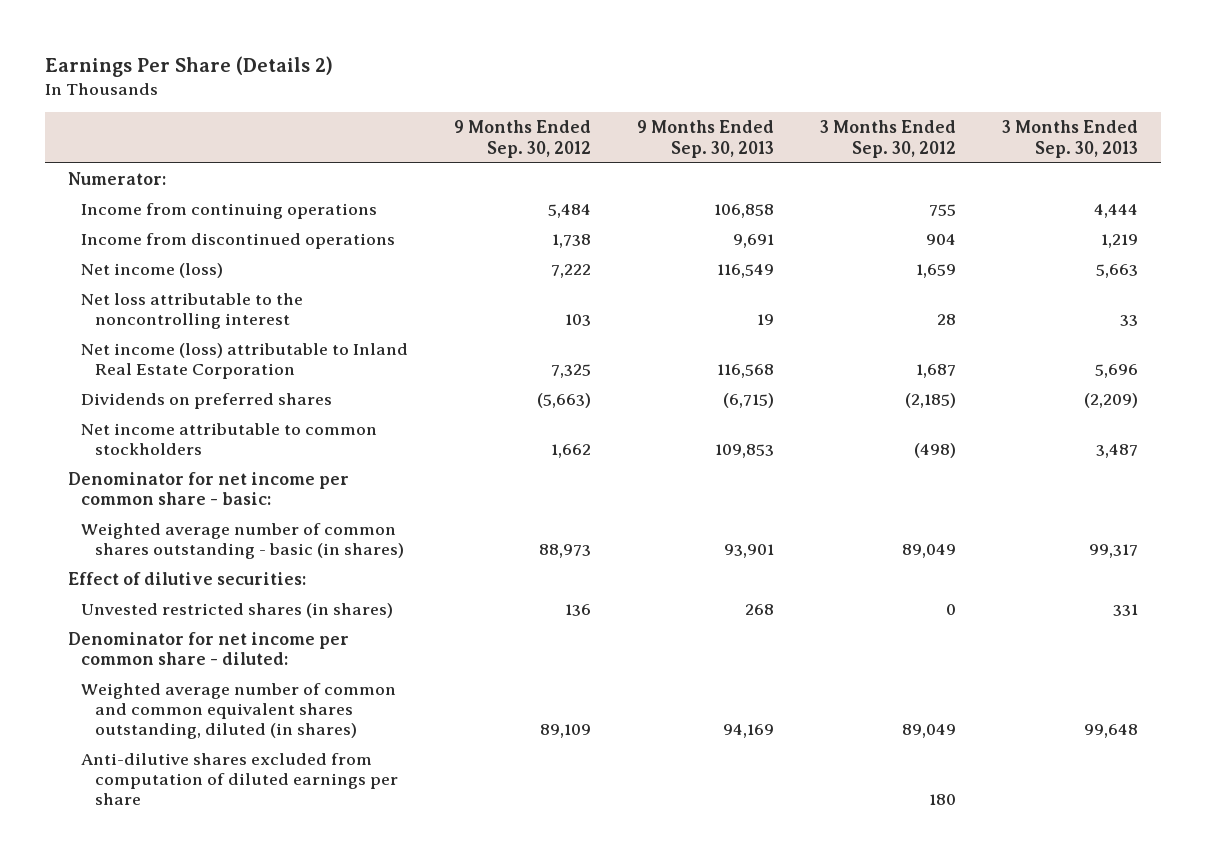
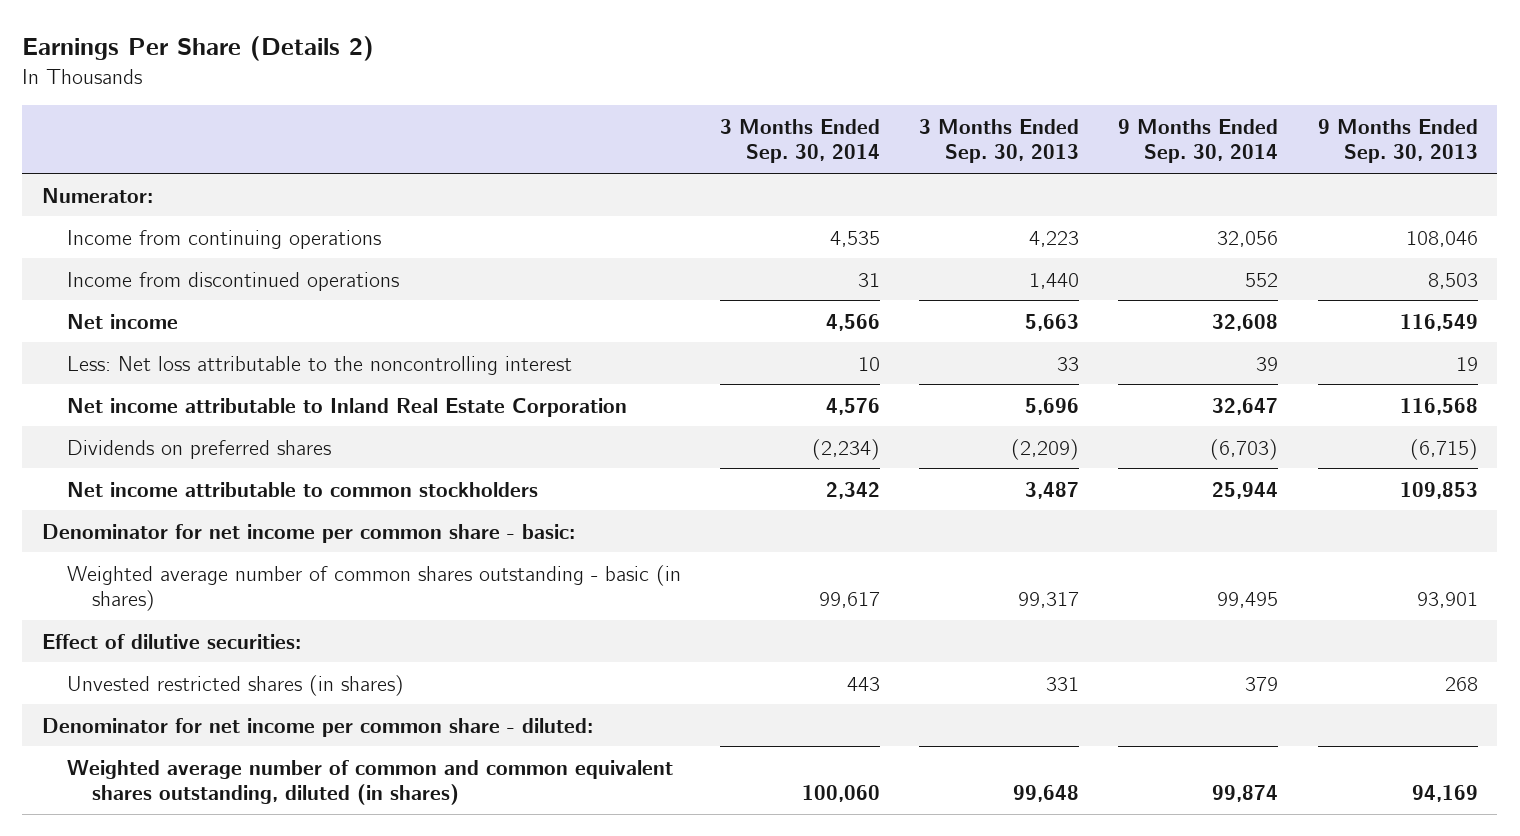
[454,120,592,158] 9 Months Ended Sep. 30, 2012 -> none
[820,120,957,158] 3 Months Ended Sep. 30, 2012 -> none
none -> [719,118,880,164] 3 Months Ended Sep. 30, 2014
none -> [1118,118,1279,164] 9 Months Ended Sep. 30, 2014
[714,203,775,218] 106,858 -> [1405,230,1478,247] 108,046
[1093,203,1138,218] 4,444 -> [1029,230,1080,247] 4,223
[733,233,775,248] 9,691 -> [1427,272,1478,289] 8,503
[1100,233,1138,248] 1,219 -> [1029,272,1080,289] 1,440
[81,262,224,278] Net income (loss) -> [66,313,178,329] Net income
[81,292,304,330] Net loss attributable to the noncontrolling interest -> [66,355,572,375] Less: Net loss attributable to the noncontrolling interest
[81,342,409,380] Net income (loss) attributable to Inland Real Estate Corporation -> [66,397,627,417] Net income attributable to Inland Real Estate Corporation
[81,752,398,806] Anti-dilutive shares excluded from computation of diluted earnings per share -> none

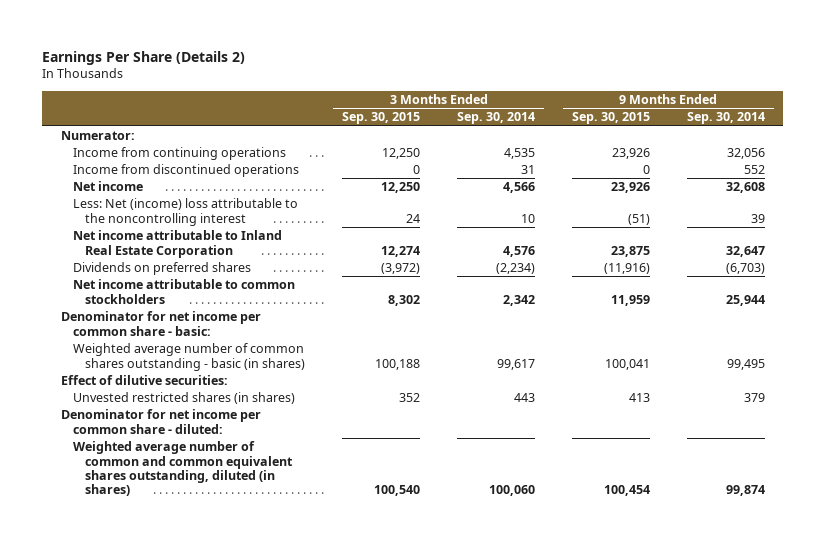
[919,118,1080,164] 3 Months Ended Sep. 30, 2013 -> none
[1317,118,1478,164] 9 Months Ended Sep. 30, 2013 -> none
none -> [342,112,421,125] Sep. 30, 2015
none -> [571,112,650,125] Sep. 30, 2015
[66,355,572,375] Less: Net loss attributable to the noncontrolling interest -> [73,198,299,226] Less: Net (income) loss attributable to the noncontrolling interest

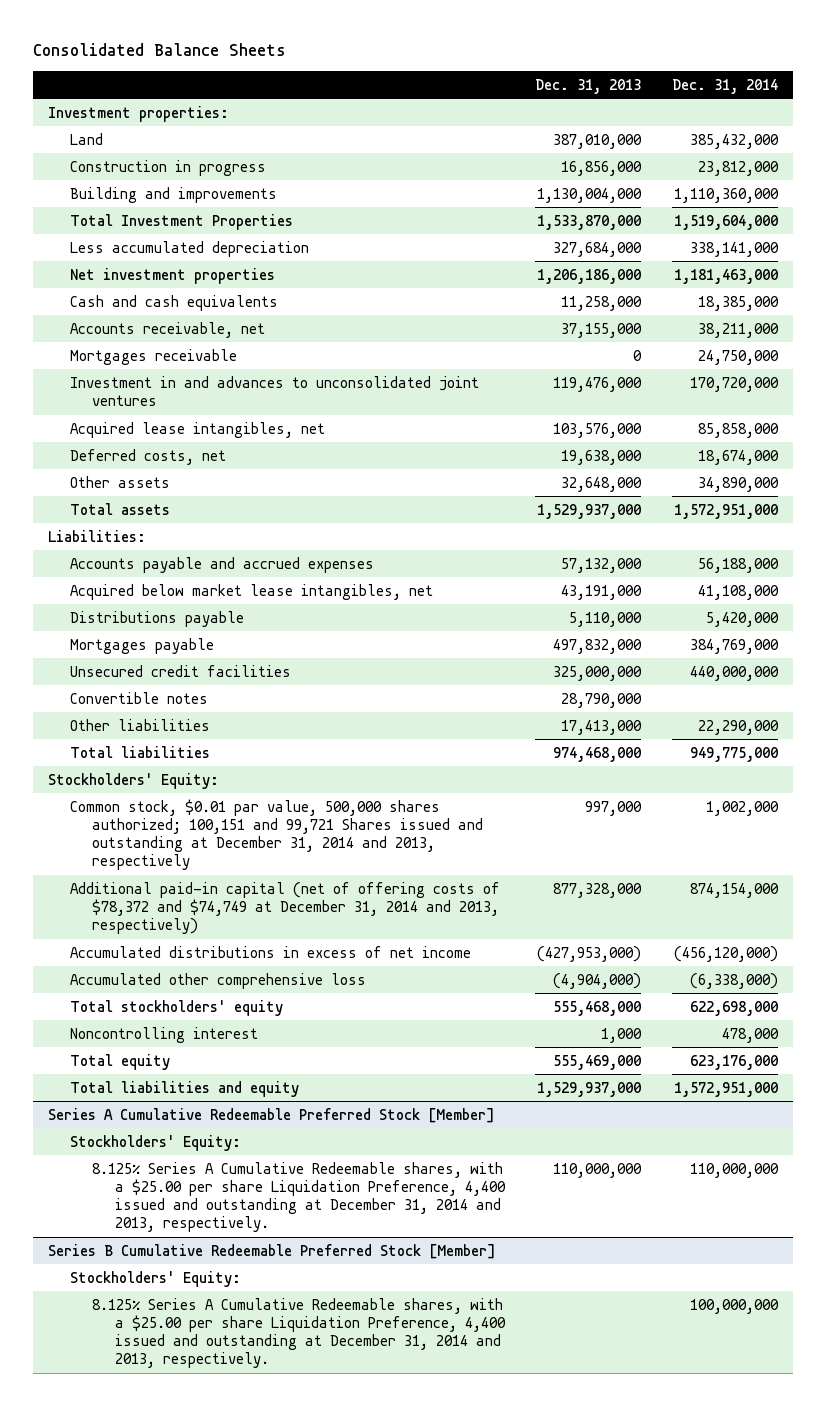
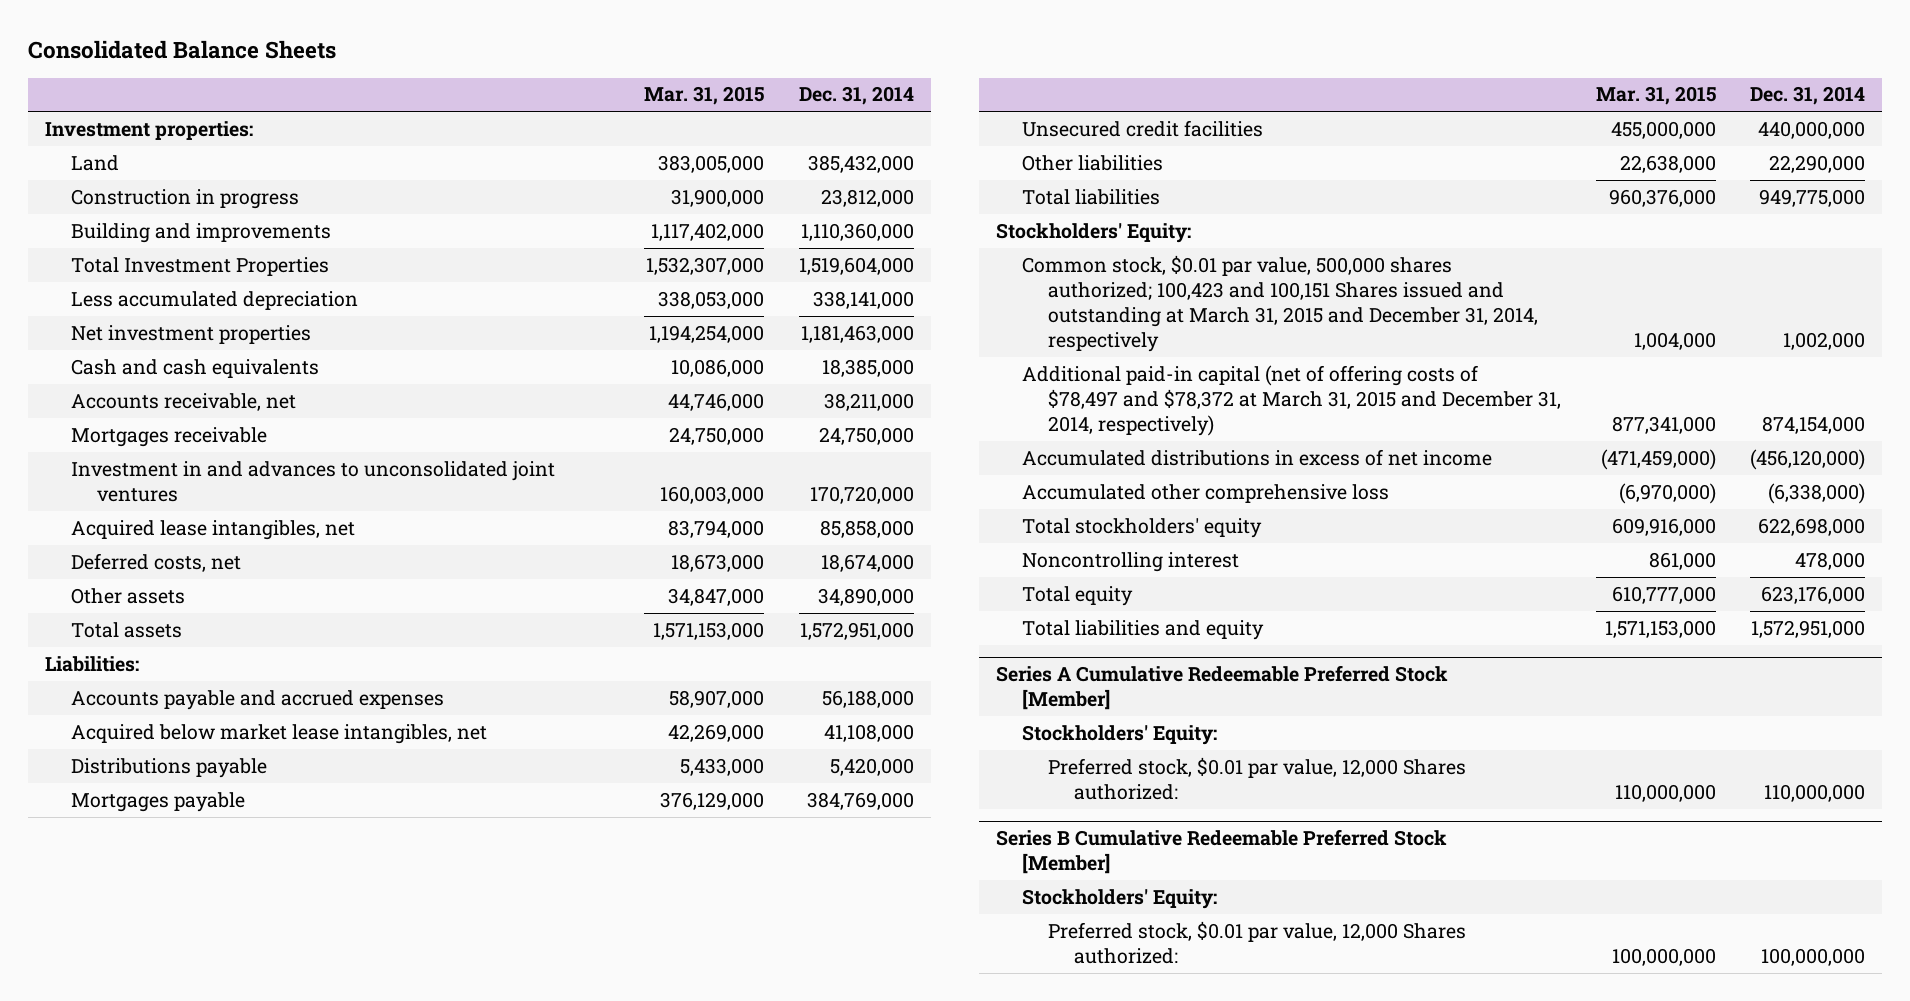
[535,78,642,94] Dec. 31, 2013 -> none
none -> [644,86,765,106] Mar. 31, 2015
[70,691,209,704] Convertible notes -> none
[70,798,484,870] Common stock, $0.01 par value, 500,000 shares authorized; 100,151 and 99,721 Shares issued and outstanding at December 31, 2014 and 2013, respectively -> [1022,254,1539,352] Common stock, $0.01 par value, 500,000 shares authorized; 100,423 and 100,151 Shares issued and outstanding at March 31, 2015 and December 31, 2014, respectively
[70,881,501,934] Additional paid-in capital (net of offering costs of $78,372 and $74,749 at December 31, 2014 and 2013, respectively) -> [1022,364,1562,436] Additional paid-in capital (net of offering costs of $78,497 and $78,372 at March 31, 2015 and December 31, 2014, respectively)
[92,1161,506,1232] 8.125% Series A Cumulative Redeemable shares, with a $25.00 per share Liquidation Preference, 4,400 issued and outstanding at December 31, 2014 and 2013, respectively. -> [1048,756,1467,800] Preferred stock, $0.01 par value, 12,000 Shares authorized:
[92,1297,506,1368] 8.125% Series A Cumulative Redeemable shares, with a $25.00 per share Liquidation Preference, 4,400 issued and outstanding at December 31, 2014 and 2013, respectively. -> [1048,920,1467,964] Preferred stock, $0.01 par value, 12,000 Shares authorized:

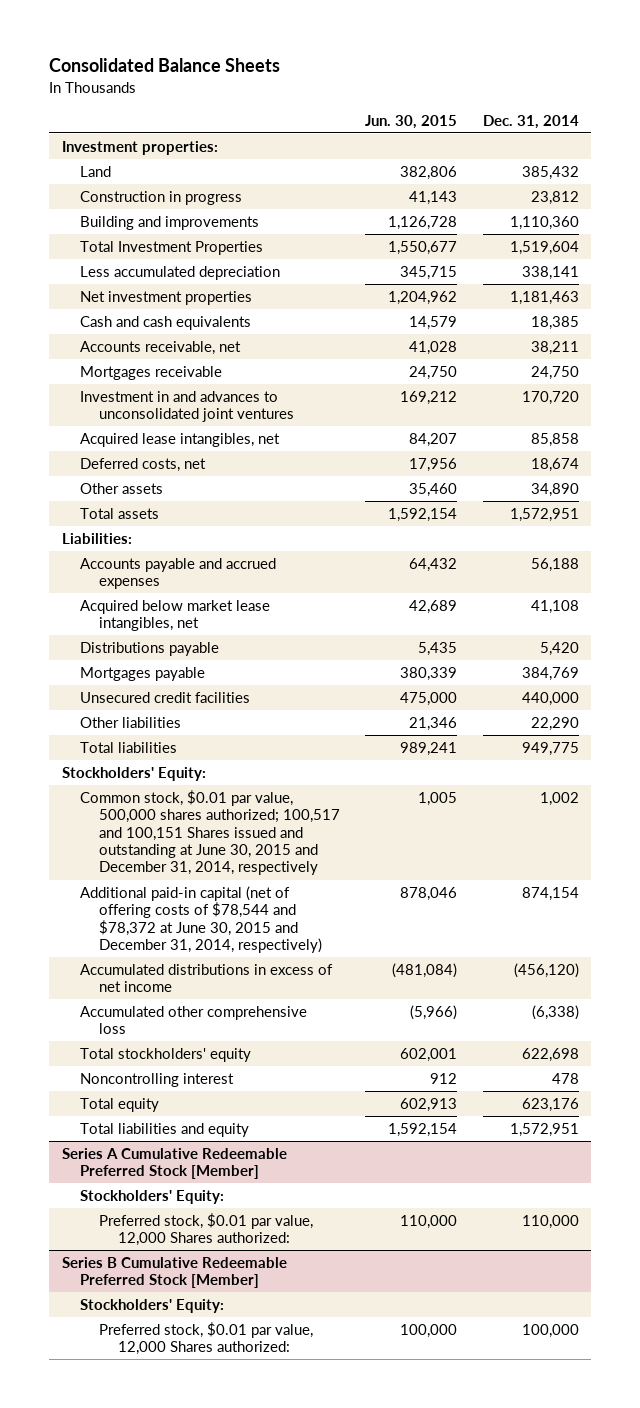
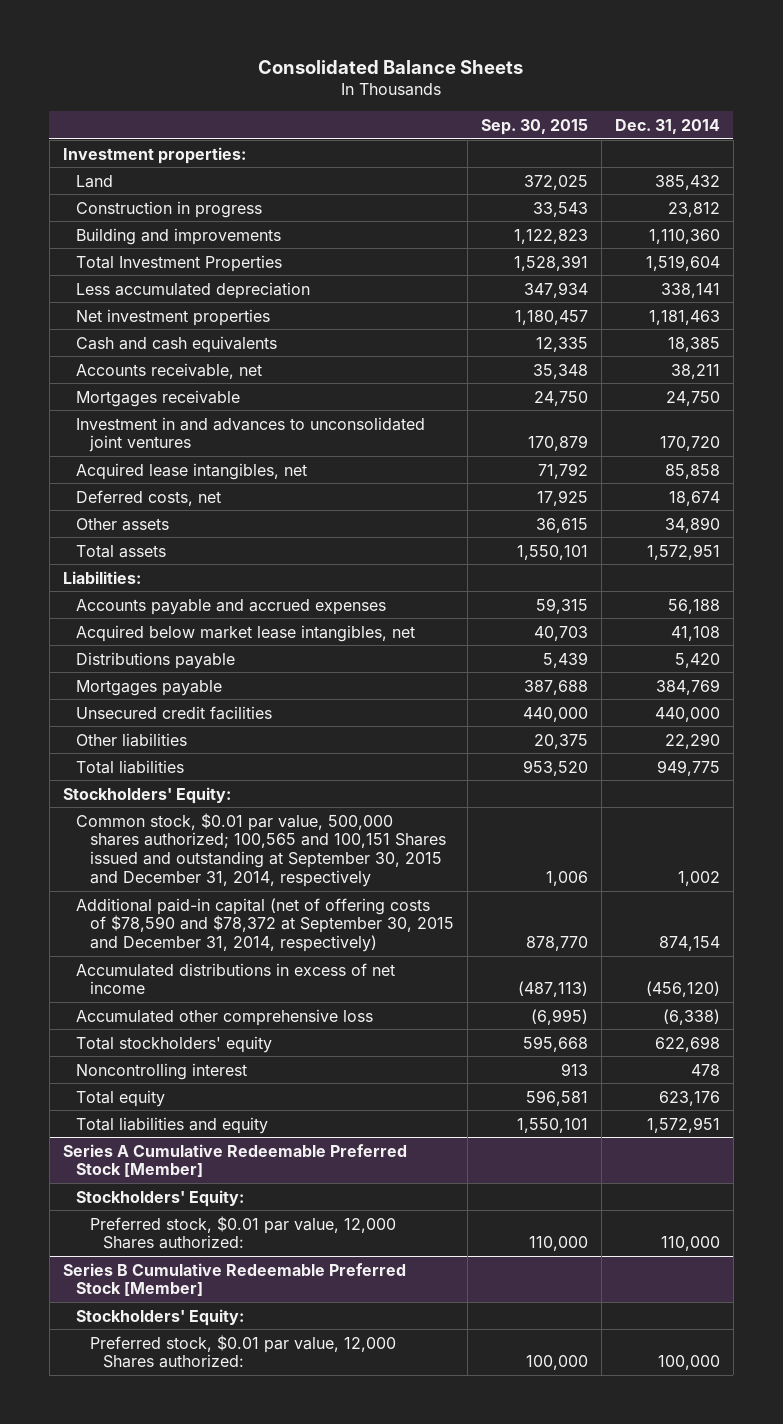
[365,114,458,129] Jun. 30, 2015 -> none
none -> [480,118,588,135] Sep. 30, 2015
[80,789,341,876] Common stock, $0.01 par value, 500,000 shares authorized; 100,517 and 100,151 Shares issued and outstanding at June 30, 2015 and December 31, 2014, respectively -> [76,812,446,888] Common stock, $0.01 par value, 500,000 shares authorized; 100,565 and 100,151 Shares issued and outstanding at September 30, 2015 and December 31, 2014, respectively
[80,885,323,954] Additional paid-in capital (net of offering costs of $78,544 and $78,372 at June 30, 2015 and December 31, 2014, respectively) -> [76,897,454,953] Additional paid-in capital (net of offering costs of $78,590 and $78,372 at September 30, 2015 and December 31, 2014, respectively)

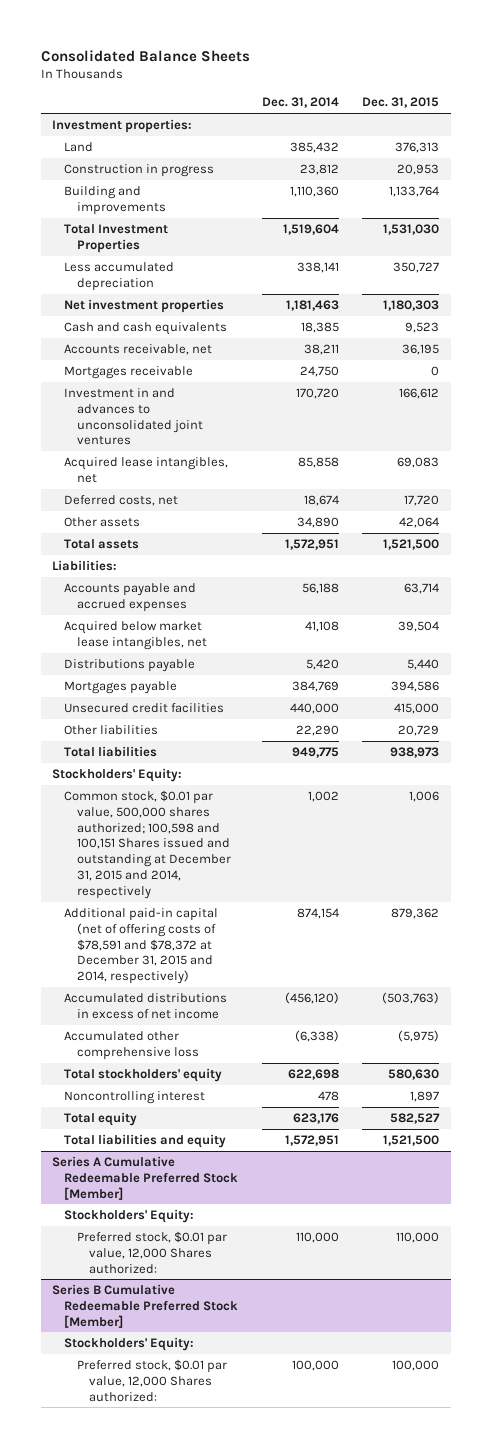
[480,118,588,135] Sep. 30, 2015 -> none
none -> [362,97,440,109] Dec. 31, 2015
[76,812,446,888] Common stock, $0.01 par value, 500,000 shares authorized; 100,565 and 100,151 Shares issued and outstanding at September 30, 2015 and December 31, 2014, respectively -> [64,789,231,899] Common stock, $0.01 par value, 500,000 shares authorized; 100,598 and 100,151 Shares issued and outstanding at December 31, 2015 and 2014, respectively
[76,897,454,953] Additional paid-in capital (net of offering costs of $78,590 and $78,372 at September 30, 2015 and December 31, 2014, respectively) -> [64,907,219,985] Additional paid-in capital (net of offering costs of $78,591 and $78,372 at December 31, 2015 and 2014, respectively)

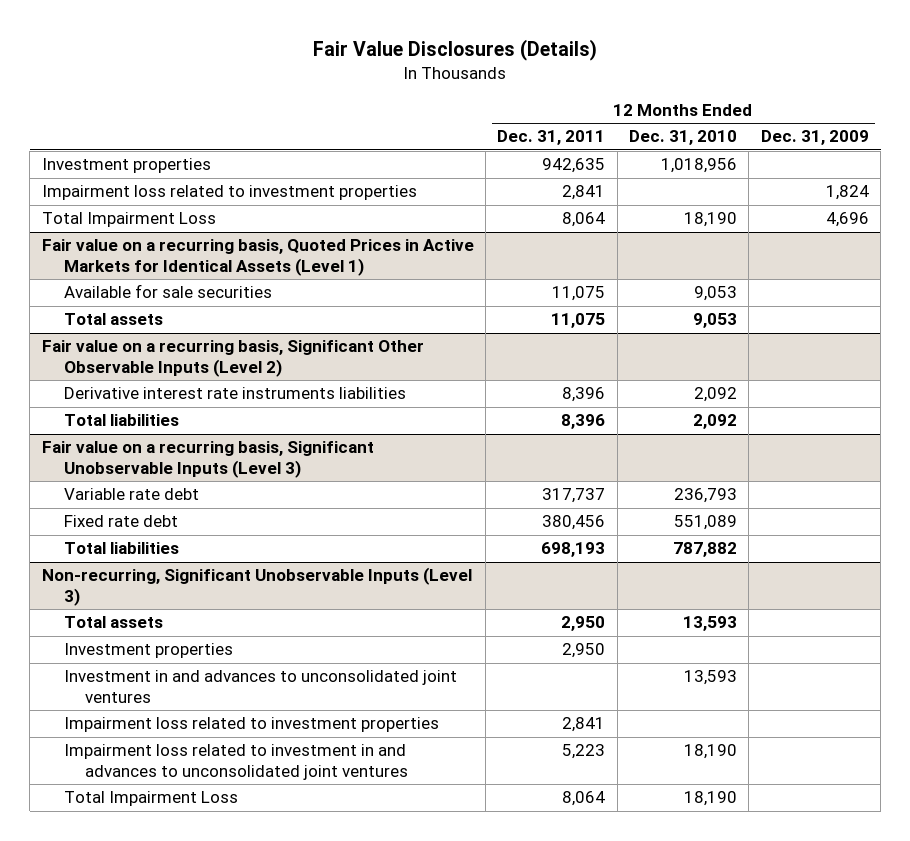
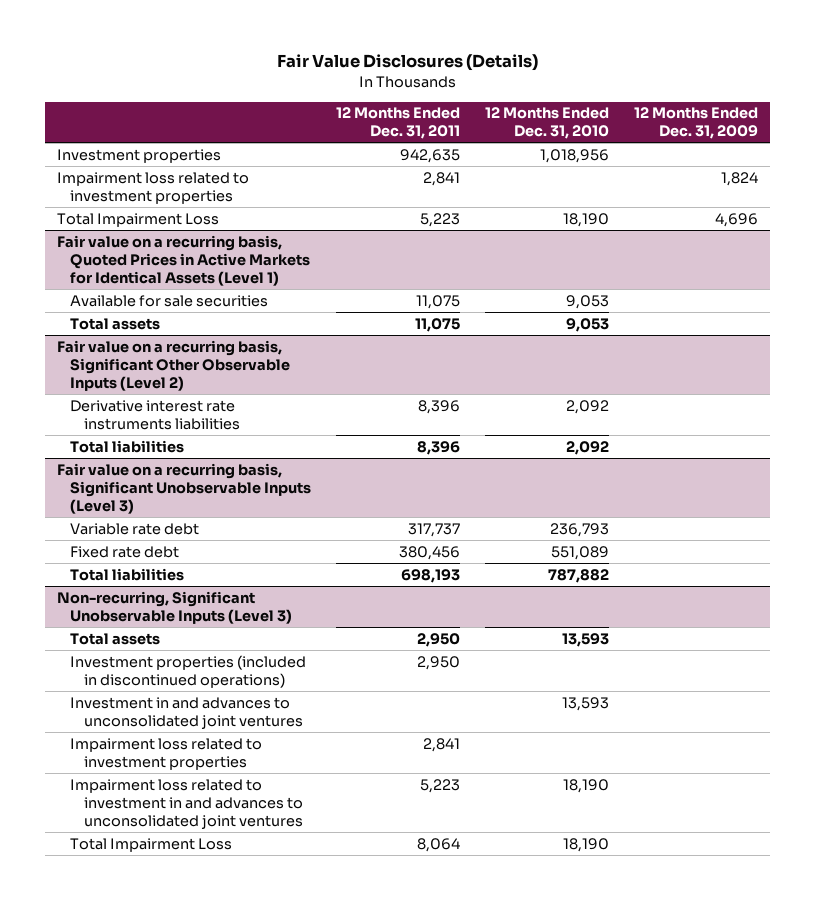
[562,212,606,228] 8,064 -> [420,212,461,227] 5,223
[63,643,233,659] Investment properties -> [70,654,307,688] Investment properties (included in discontinued operations)

